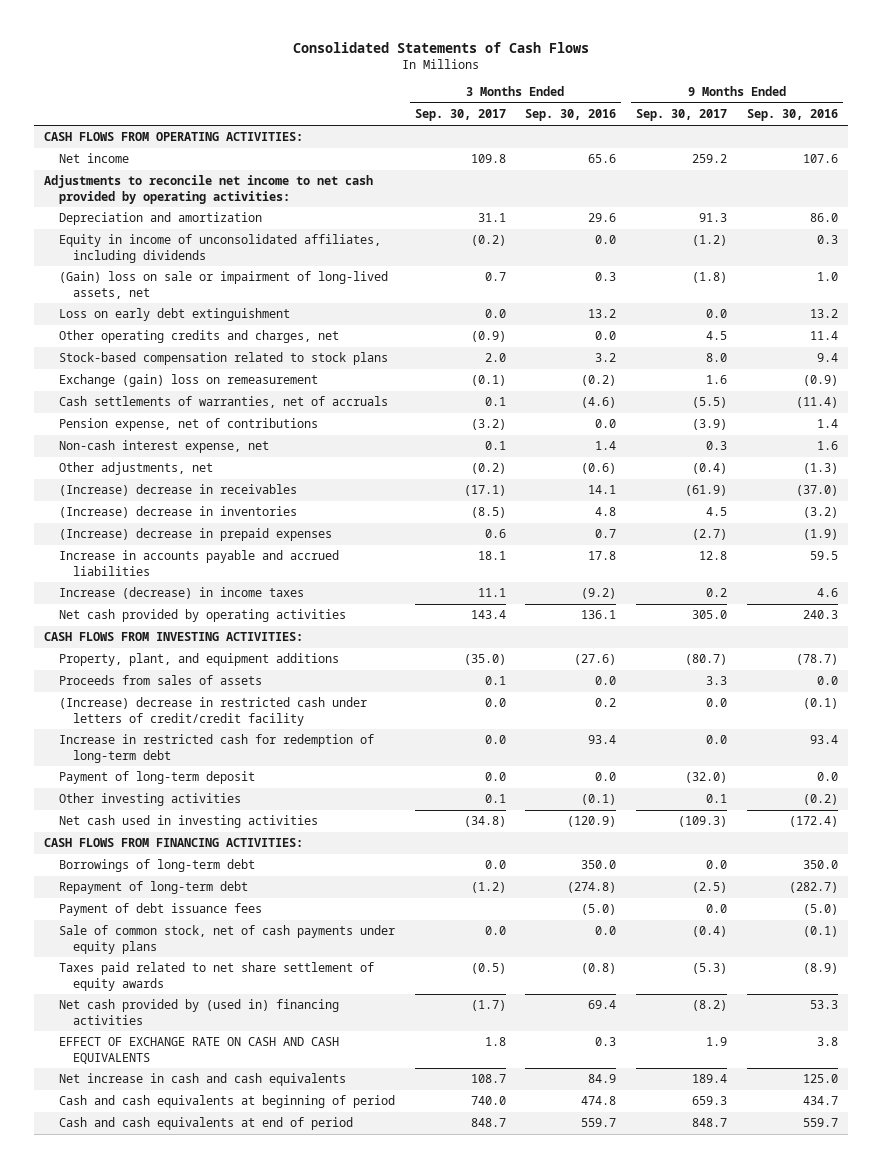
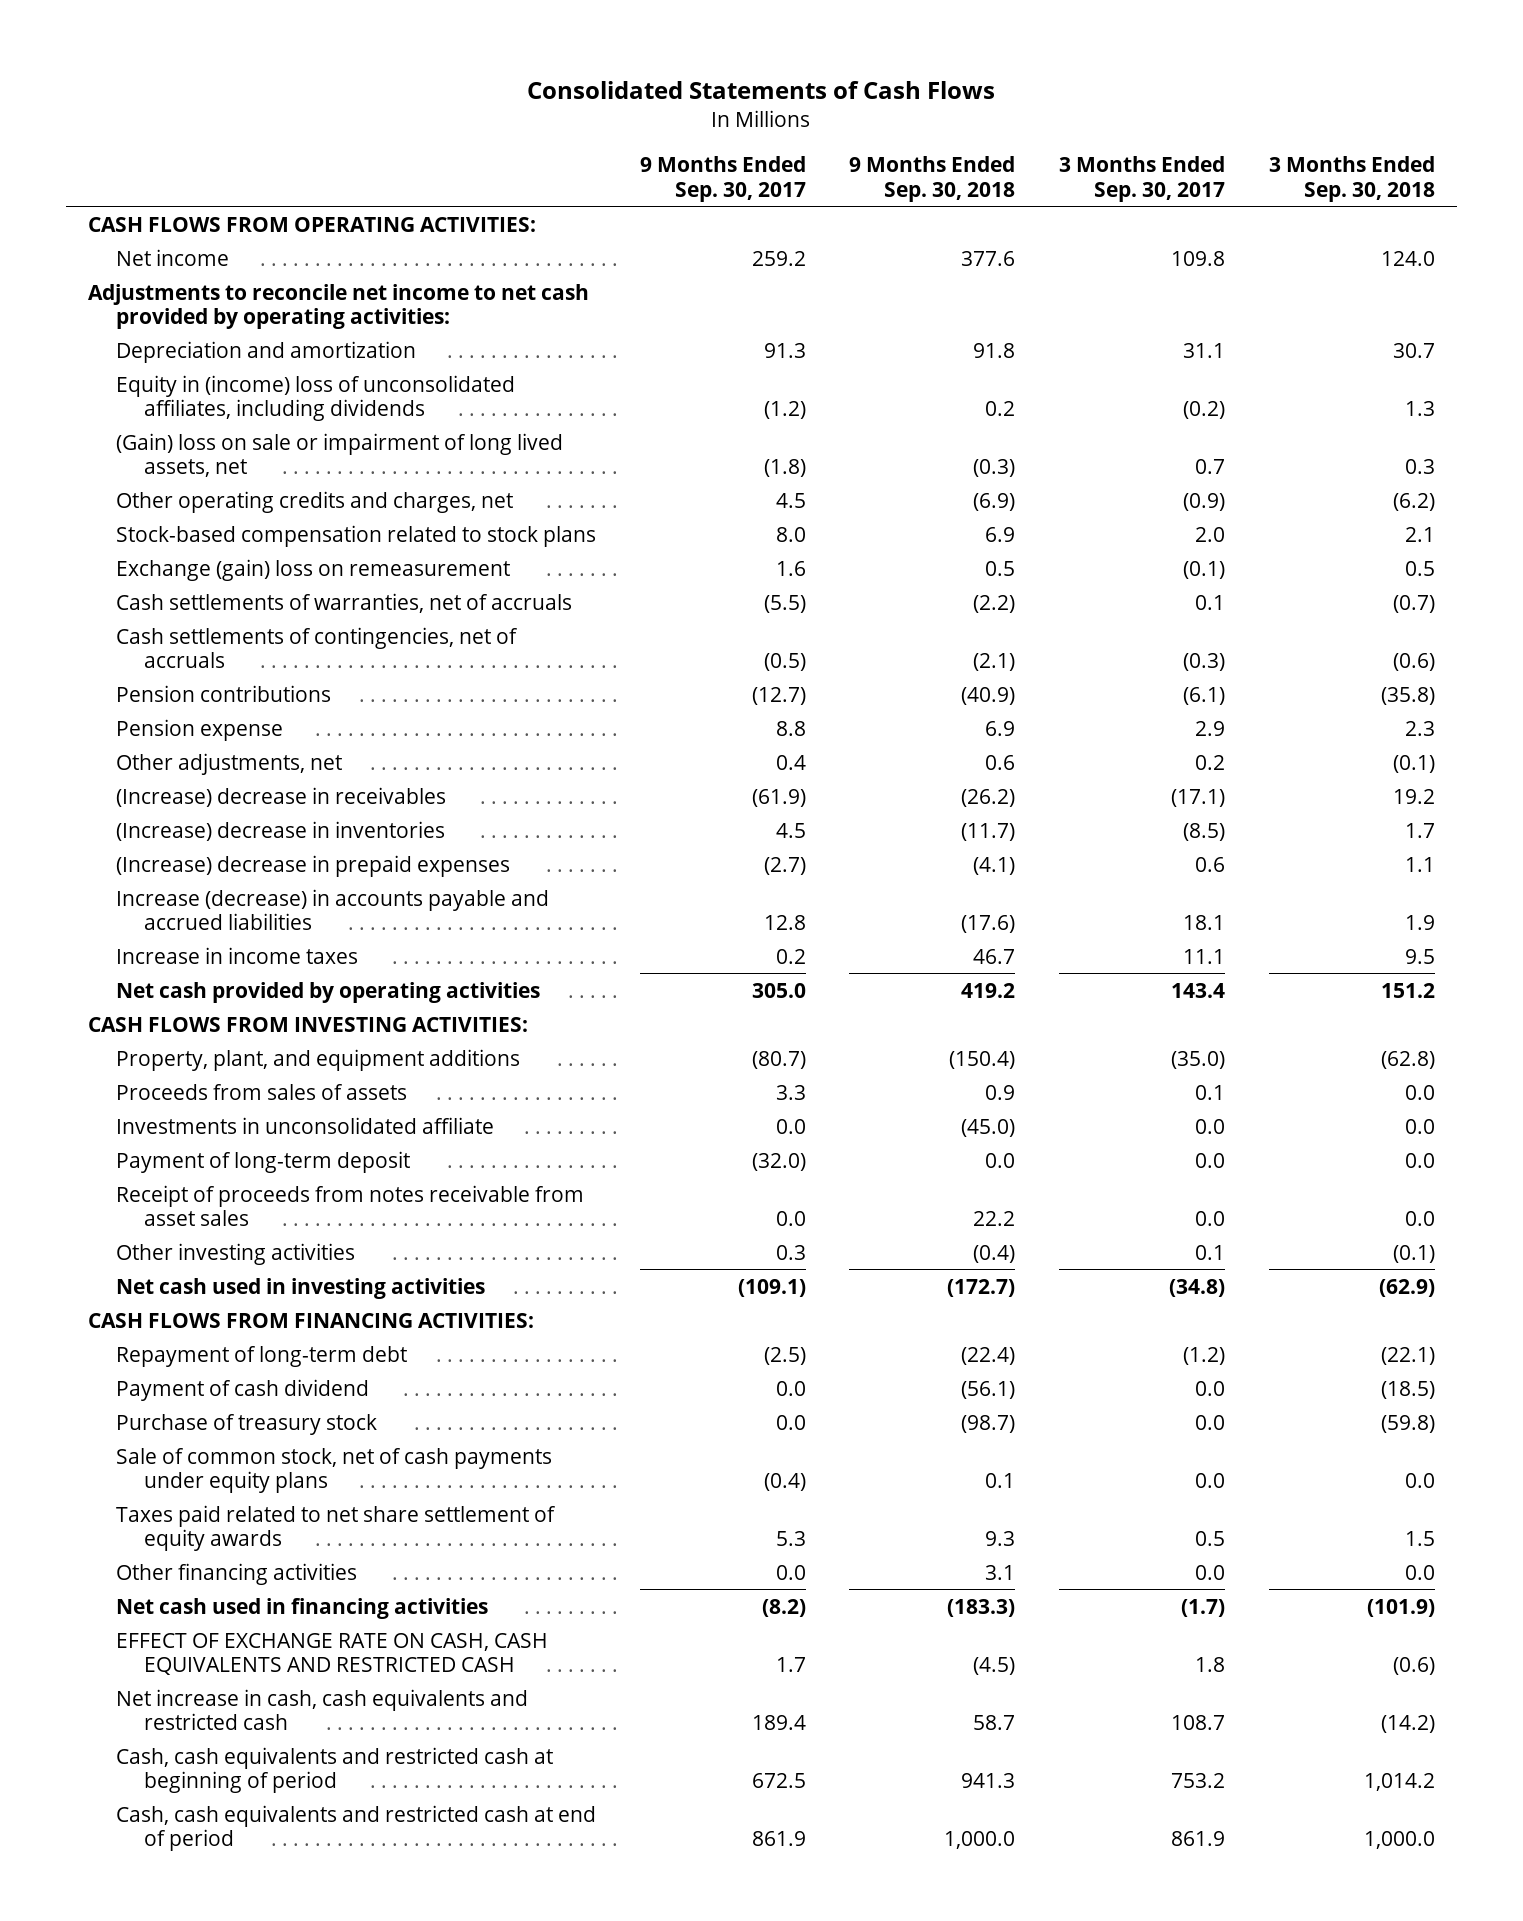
[525,109,617,122] Sep. 30, 2016 -> none
[747,109,839,122] Sep. 30, 2016 -> none
none -> [849,156,1016,202] 9 Months Ended Sep. 30, 2018
none -> [1268,156,1435,202] 3 Months Ended Sep. 30, 2018
[58,308,290,322] Loss on early debt extinguishment -> none
[58,234,381,263] Equity in income of unconsolidated affiliates, including dividends -> [115,374,515,421] Equity in (income) loss of unconsolidated affiliates, including dividends
[58,271,388,299] (Gain) loss on sale or impairment of long-lived assets, net -> [115,432,563,477] (Gain) loss on sale or impairment of long lived assets, net
[58,418,318,432] Pension expense, net of contributions -> none
[58,440,269,454] Non-cash interest expense, net -> none
none -> [115,626,518,668] Cash settlements of contingencies, net of accruals
none -> [115,684,331,702] Pension contributions
none -> [115,718,283,741] Pension expense
[470,463,506,475] (0.2) -> [1195,754,1226,770] 0.2
[692,463,728,475] (0.4) -> [775,754,806,770] 0.4
[58,550,339,576] Increase in accounts payable and accrued liabilities -> [115,888,549,930] Increase (decrease) in accounts payable and accrued liabilities
[58,587,304,600] Increase (decrease) in income taxes -> [115,946,358,964] Increase in income taxes
[58,697,367,726] (Increase) decrease in restricted cash under letters of credit/credit facility -> none
[58,734,374,763] Increase in restricted cash for redemption of long-term debt -> none
none -> [115,1116,494,1134] Investments in unconsolidated affiliate
none -> [115,1184,584,1226] Receipt of proceeds from notes receivable from asset sales
[706,794,728,804] 0.1 -> [775,1244,806,1260] 0.3
[678,816,728,828] (109.3) -> [737,1278,806,1297] (109.1)
[58,859,255,873] Borrowings of long-term debt -> none
[58,903,262,917] Payment of debt issuance fees -> none
none -> [115,1378,369,1401] Payment of cash dividend
none -> [115,1413,377,1435] Purchase of treasury stock
[470,963,506,975] (0.5) -> [1195,1530,1226,1546] 0.5
[692,963,728,975] (5.3) -> [775,1530,806,1546] 5.3
none -> [115,1562,357,1585] Other financing activities
[58,999,339,1025] Net cash provided by (used in) financing activities -> [115,1597,488,1619] Net cash used in financing activities
[58,1037,339,1064] EFFECT OF EXCHANGE RATE ON CASH AND CASH EQUIVALENTS -> [115,1632,548,1675] EFFECT OF EXCHANGE RATE ON CASH, CASH EQUIVALENTS AND RESTRICTED CASH
[706,1037,728,1047] 1.9 -> [775,1656,806,1672] 1.7
[58,1073,346,1087] Net increase in cash and cash equivalents -> [115,1688,528,1730] Net increase in cash, cash equivalents and restricted cash
[58,1095,395,1109] Cash and cash equivalents at beginning of period -> [115,1746,553,1793] Cash, cash equivalents and restricted cash at beginning of period
[470,1096,506,1106] 740.0 -> [1171,1772,1226,1788] 753.2
[692,1096,728,1106] 659.3 -> [751,1772,806,1788] 672.5
[58,1117,353,1131] Cash and cash equivalents at end of period -> [115,1804,596,1851] Cash, cash equivalents and restricted cash at end of period
[470,1118,506,1128] 848.7 -> [1171,1830,1226,1846] 861.9
[692,1118,728,1128] 848.7 -> [751,1830,806,1846] 861.9

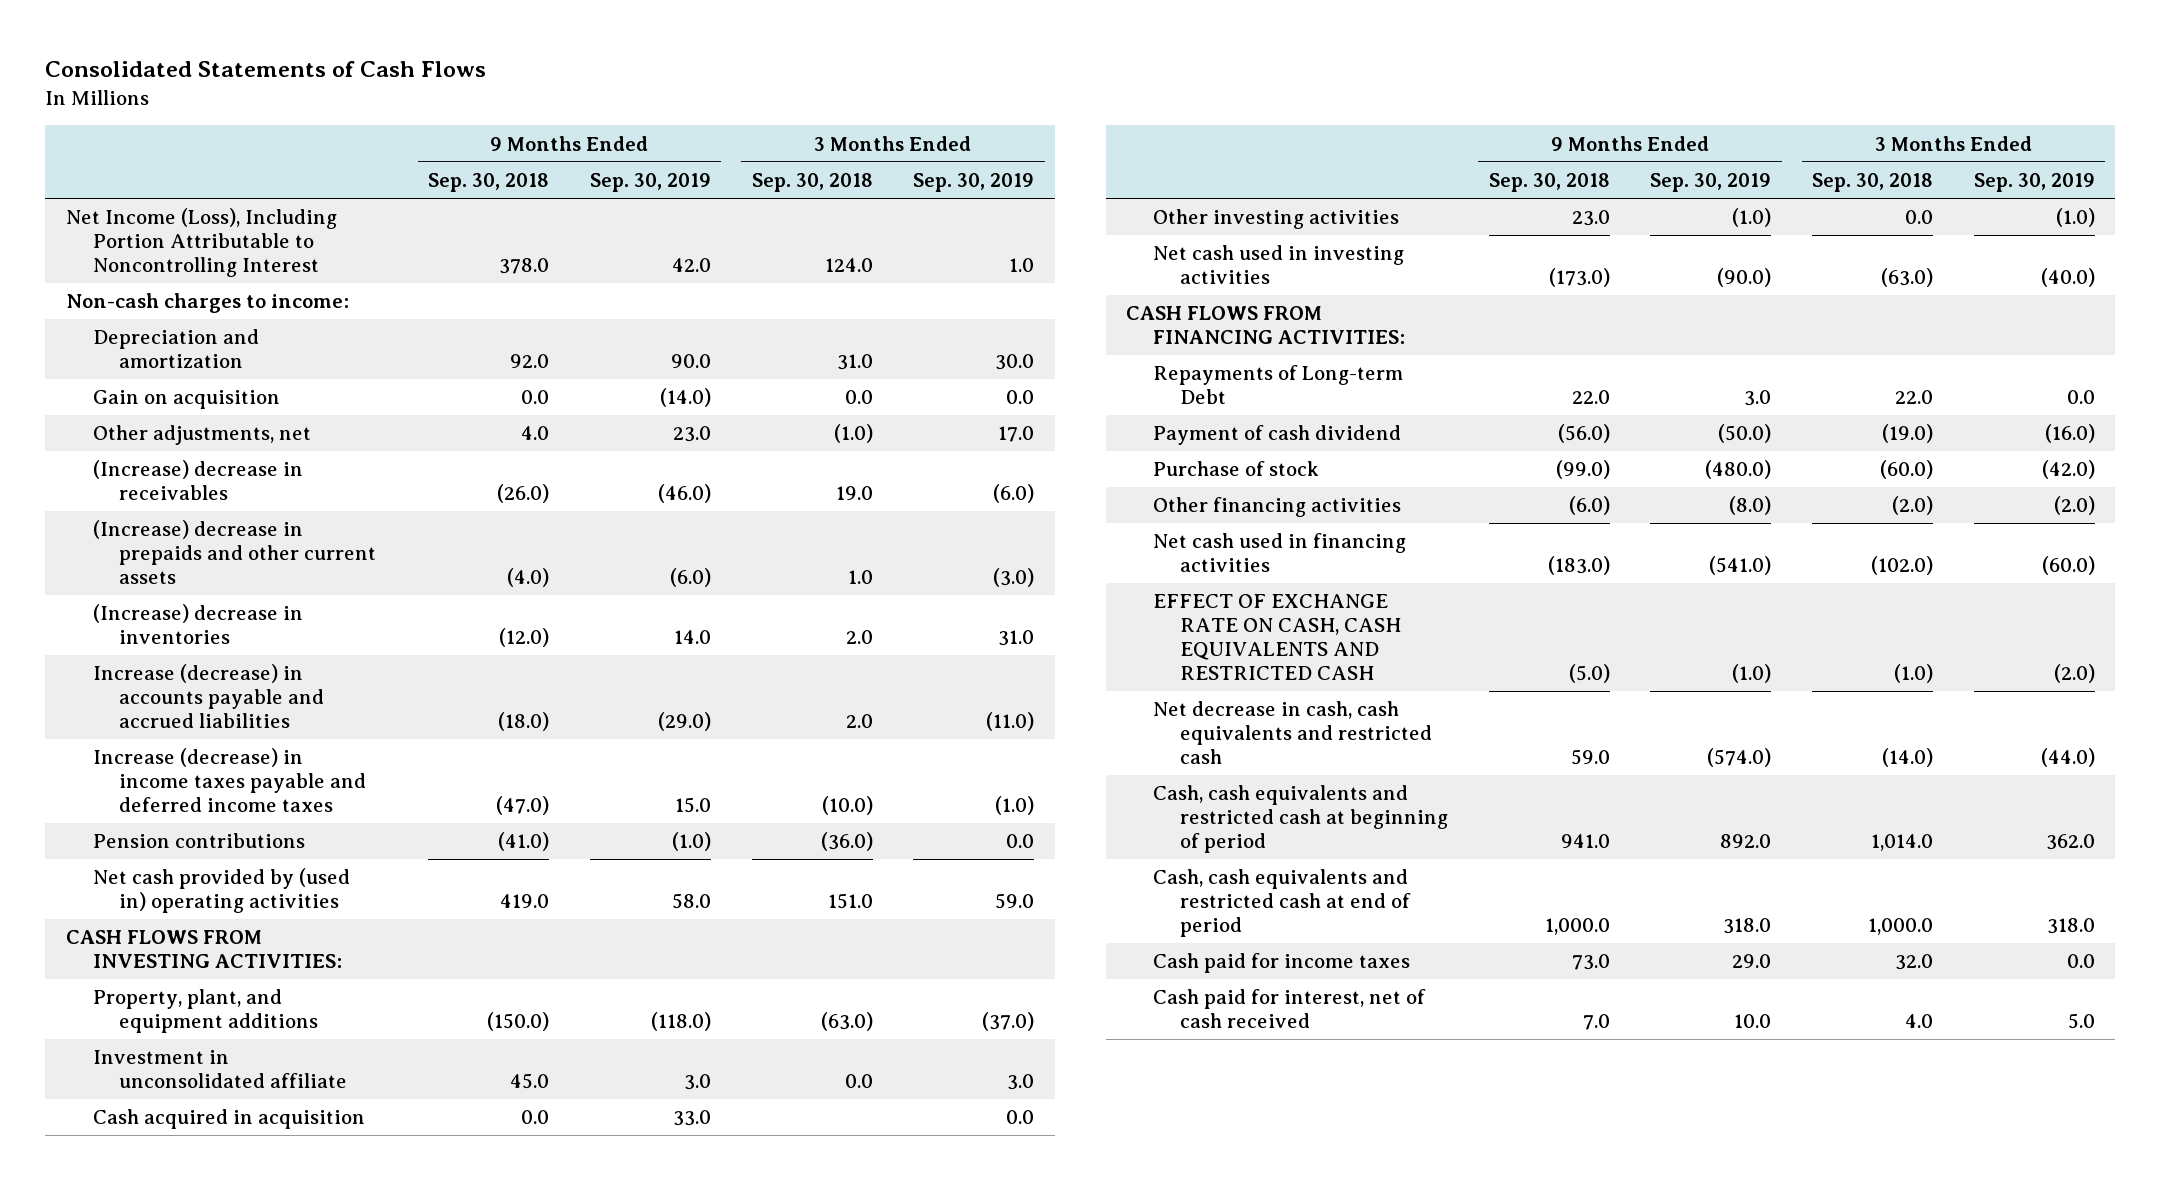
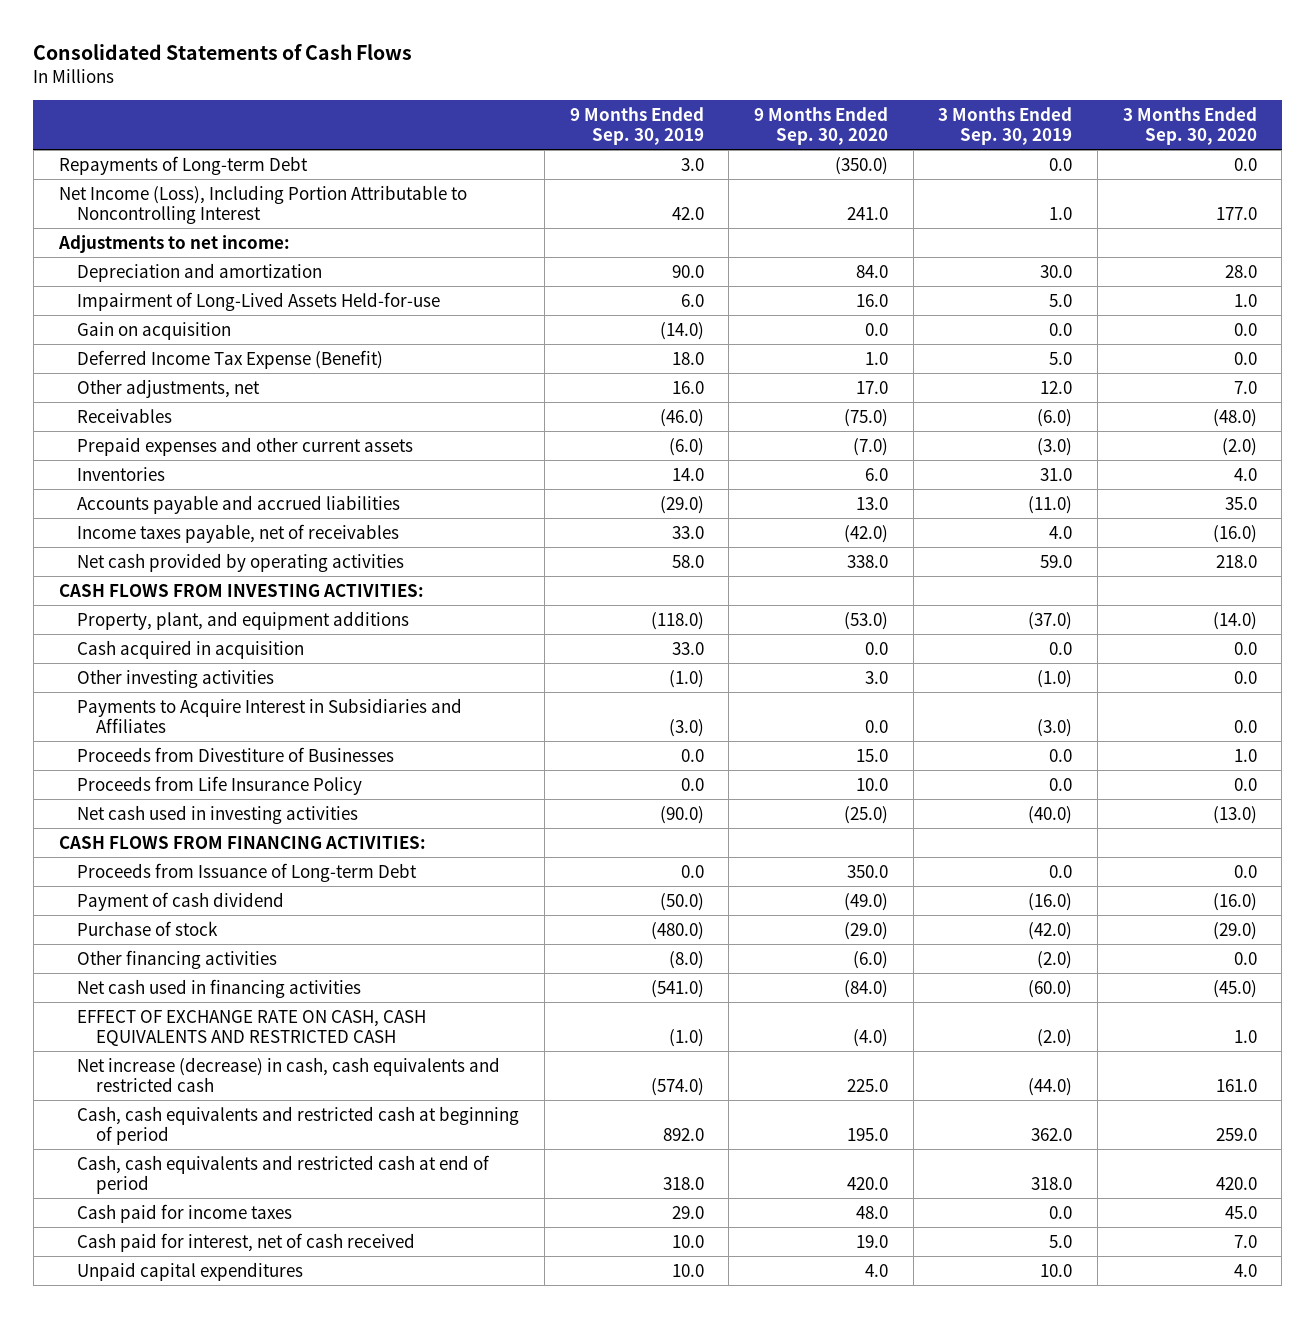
[428,172,550,192] Sep. 30, 2018 -> none
[751,172,873,192] Sep. 30, 2018 -> none
none -> [753,106,888,145] 9 Months Ended Sep. 30, 2020
none -> [1122,106,1257,145] 3 Months Ended Sep. 30, 2020
[1153,365,1404,405] Repayments of Long-term Debt -> [58,155,308,175] Repayments of Long-term Debt
[65,293,349,314] Non-cash charges to income: -> [57,234,290,253] Adjustments to net income:
none -> [77,291,441,311] Impairment of Long-Lived Assets Held-for-use
[92,833,305,849] Pension contributions -> none
none -> [77,349,384,369] Deferred Income Tax Expense (Benefit)
[672,426,711,443] 23.0 -> [671,380,704,394] 16.0
[998,426,1035,443] 17.0 -> [1040,380,1073,394] 12.0
[92,460,303,501] (Increase) decrease in receivables -> [77,407,173,423] Receivables
[92,520,377,585] (Increase) decrease in prepaids and other current assets -> [77,436,414,456] Prepaid expenses and other current assets
[92,604,303,645] (Increase) decrease in inventories -> [77,466,166,481] Inventories
[92,664,325,729] Increase (decrease) in accounts payable and accrued liabilities -> [77,494,401,514] Accounts payable and accrued liabilities
[92,748,367,813] Increase (decrease) in income taxes payable and deferred income taxes -> [77,523,400,543] Income taxes payable, net of receivables
[674,797,711,814] 15.0 -> [671,525,704,539] 33.0
[995,796,1035,816] (1.0) -> [1049,525,1073,539] 4.0
[92,868,350,914] Net cash provided by (used in) operating activities -> [77,552,405,572] Net cash provided by operating activities
[92,1050,348,1089] Investment in unconsolidated affiliate -> none
none -> [77,697,463,733] Payments to Acquire Interest in Subsidiaries and Affiliates
none -> [77,746,395,762] Proceeds from Divestiture of Businesses
none -> [77,775,363,795] Proceeds from Life Insurance Policy
none -> [77,862,418,882] Proceeds from Issuance of Long-term Debt
[1153,701,1432,765] Net decrease in cash, cash equivalents and restricted cash -> [77,1056,501,1092] Net increase (decrease) in cash, cash equivalents and restricted cash
none -> [77,1261,304,1281] Unpaid capital expenditures

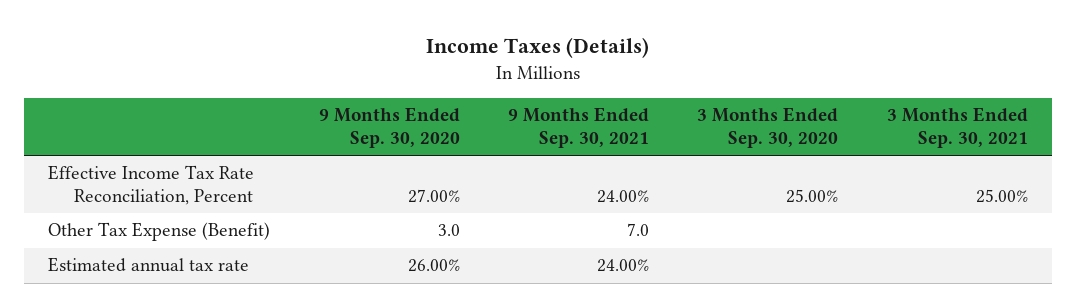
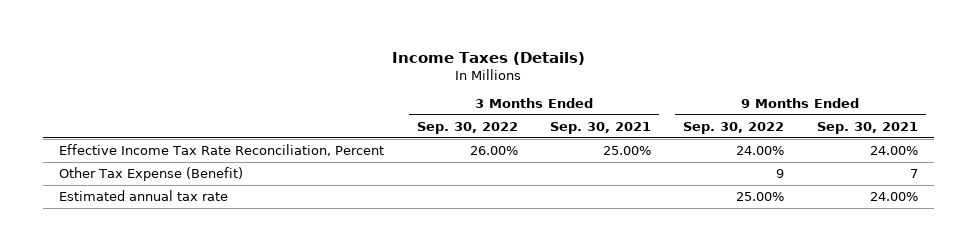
[318,107,460,149] 9 Months Ended Sep. 30, 2020 -> none
[697,107,839,149] 3 Months Ended Sep. 30, 2020 -> none
none -> [416,121,518,134] Sep. 30, 2022
none -> [683,121,785,134] Sep. 30, 2022
[626,223,649,237] 7.0 -> [909,168,918,178] 7

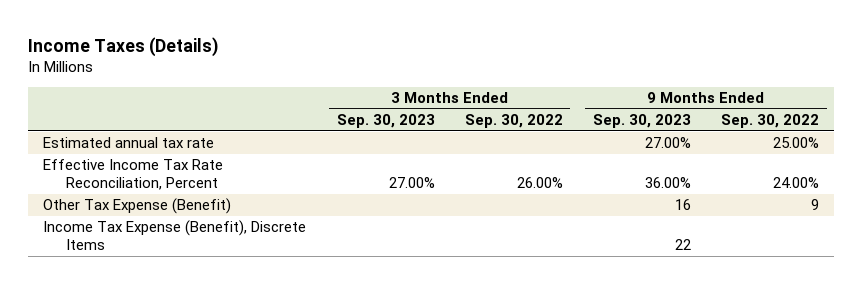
[549,121,651,134] Sep. 30, 2021 -> none
[816,121,918,134] Sep. 30, 2021 -> none
none -> [336,114,435,129] Sep. 30, 2023
none -> [592,114,691,129] Sep. 30, 2023
[59,189,229,201] Estimated annual tax rate -> [43,137,215,149] Estimated annual tax rate
none -> [43,220,307,251] Income Tax Expense (Benefit), Discrete Items

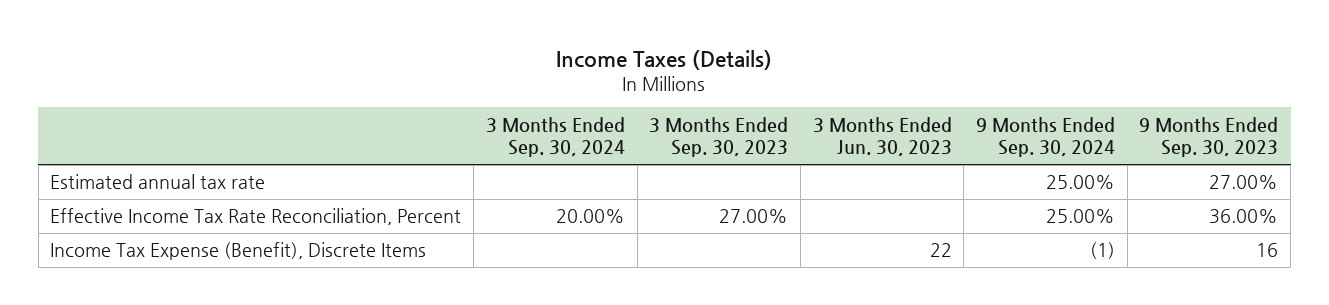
[464,114,563,129] Sep. 30, 2022 -> none
[721,114,820,129] Sep. 30, 2022 -> none
none -> [485,116,625,158] 3 Months Ended Sep. 30, 2024
none -> [812,116,952,157] 3 Months Ended Jun. 30, 2023
none -> [975,116,1115,158] 9 Months Ended Sep. 30, 2024
[43,198,232,215] Other Tax Expense (Benefit) -> none
[674,239,691,251] 22 -> [1256,243,1279,258] 16

